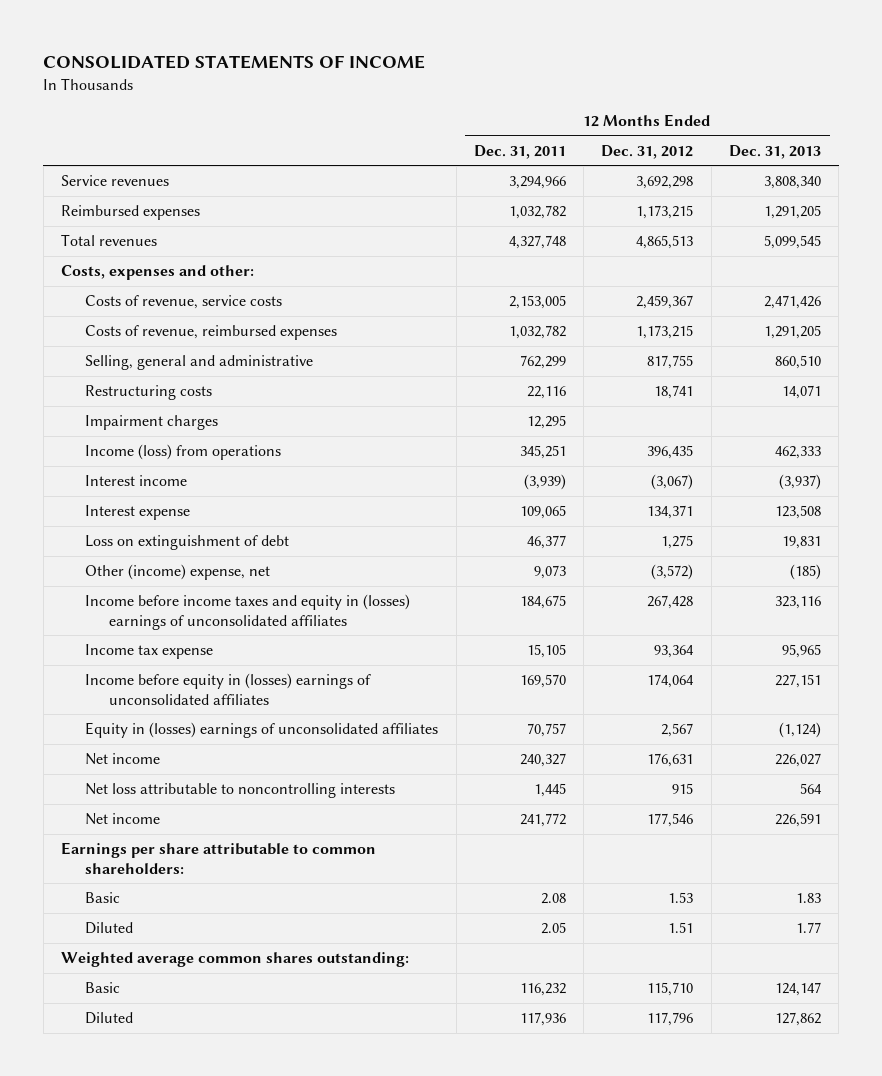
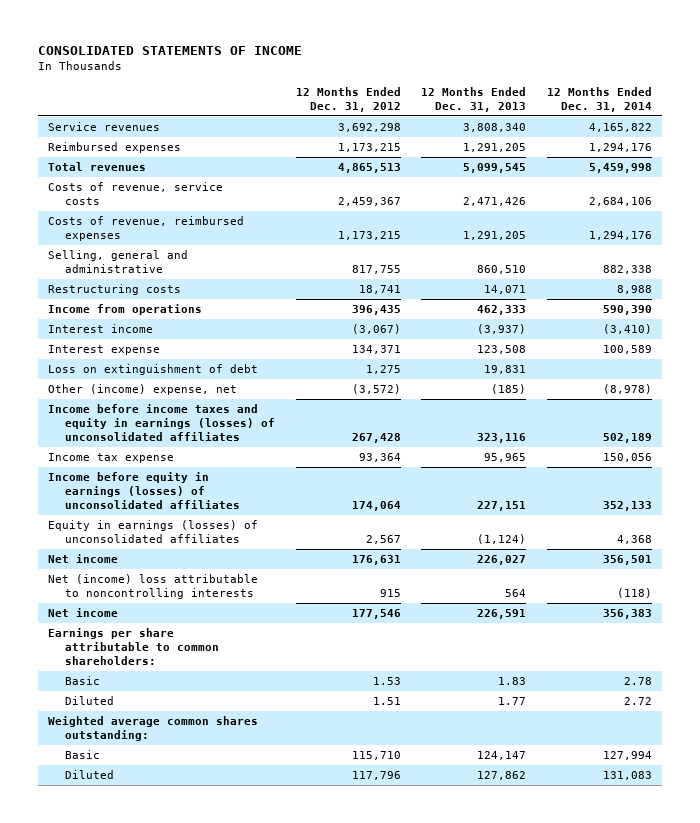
[473,144,566,159] Dec. 31, 2011 -> none
none -> [546,86,652,112] 12 Months Ended Dec. 31, 2014
[60,265,254,281] Costs, expenses and other: -> none
[85,415,219,431] Impairment charges -> none
[85,444,282,461] Income (loss) from operations -> [48,304,203,316] Income from operations
[85,594,411,630] Income before income taxes and equity in (losses) earnings of unconsolidated affiliates -> [48,404,276,442] Income before income taxes and equity in earnings (losses) of unconsolidated affiliates
[85,673,372,705] Income before equity in (losses) earnings of unconsolidated affiliates -> [48,472,241,510] Income before equity in earnings (losses) of unconsolidated affiliates
[85,722,439,739] Equity in (losses) earnings of unconsolidated affiliates -> [48,520,259,544] Equity in earnings (losses) of unconsolidated affiliates
[85,783,396,799] Net loss attributable to noncontrolling interests -> [48,574,259,600] Net (income) loss attributable to noncontrolling interests

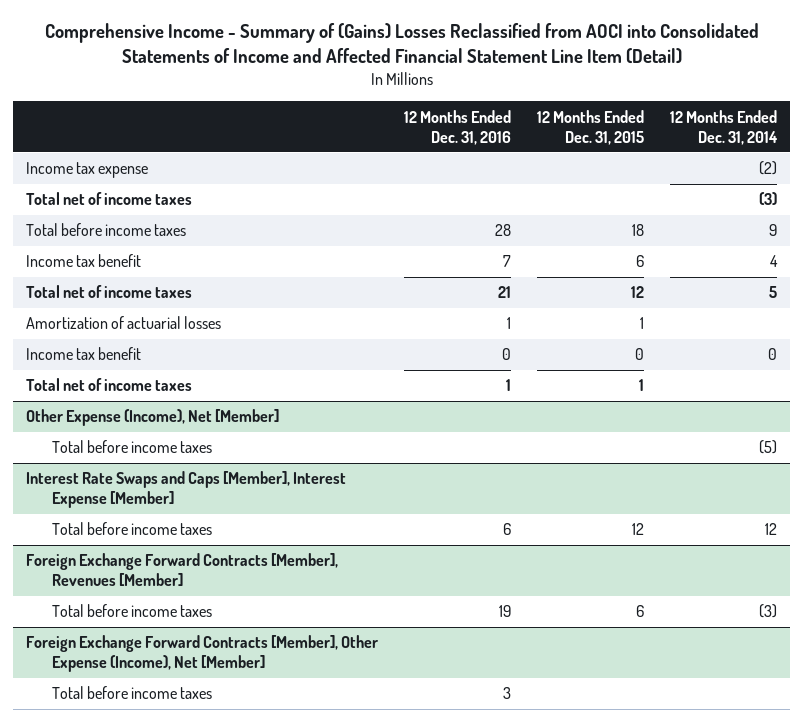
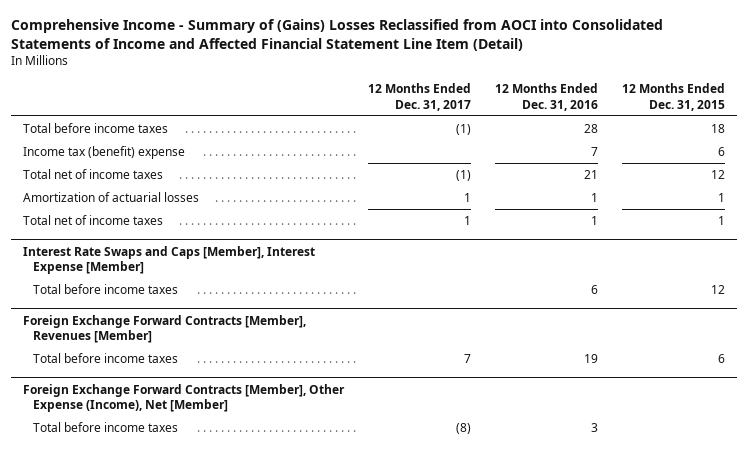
[670,109,779,145] 12 Months Ended Dec. 31, 2014 -> none
none -> [368,82,472,111] 12 Months Ended Dec. 31, 2017
[26,162,149,179] Income tax expense -> none
[26,192,193,206] Total net of income taxes -> none
[26,254,142,268] Income tax benefit -> [22,145,185,159] Income tax (benefit) expense
[26,347,142,361] Income tax benefit -> none
[26,409,280,427] Other Expense (Income), Net [Member] -> none
[51,440,212,454] Total before income taxes -> none

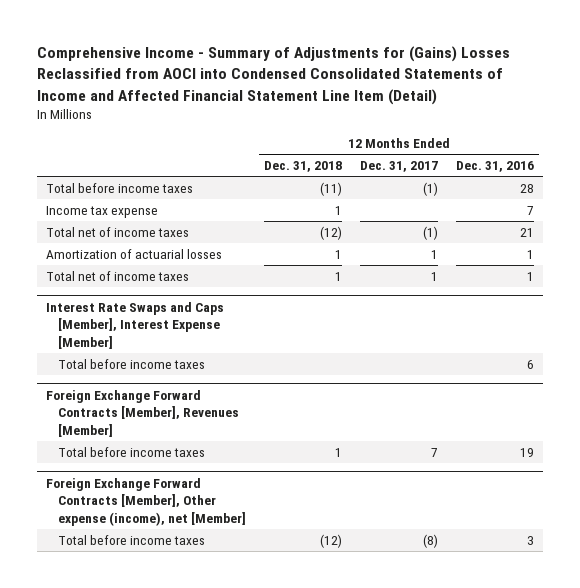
[10,18,663,51] Comprehensive Income - Summary of (Gains) Losses Reclassified from AOCI into Consolidated Statements of Income and Affected Financial Statement Line Item (Detail) -> [36,46,510,105] Comprehensive Income - Summary of Adjustments for (Gains) Losses Reclassified from AOCI into Condensed Consolidated Statements of Income and Affected Financial Statement Line Item (Detail)
[622,82,726,111] 12 Months Ended Dec. 31, 2015 -> none
none -> [263,161,342,173] Dec. 31, 2018
[22,145,185,159] Income tax (benefit) expense -> [46,205,159,218] Income tax expense
[22,383,345,413] Foreign Exchange Forward Contracts [Member], Other Expense (Income), Net [Member] -> [46,477,246,527] Foreign Exchange Forward Contracts [Member], Other expense (income), net [Member]

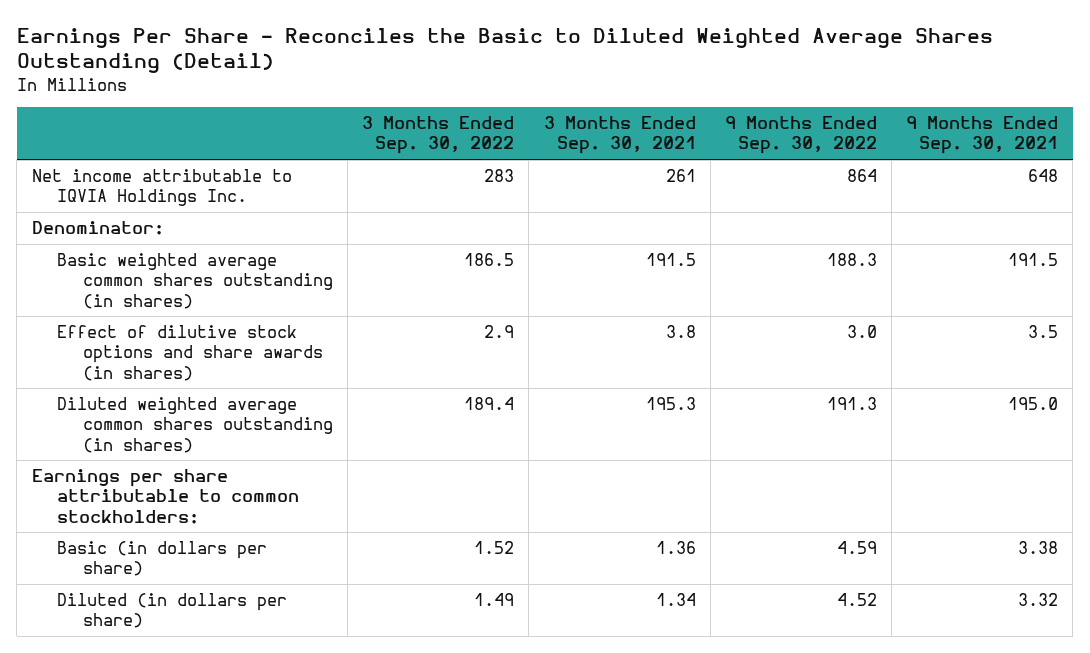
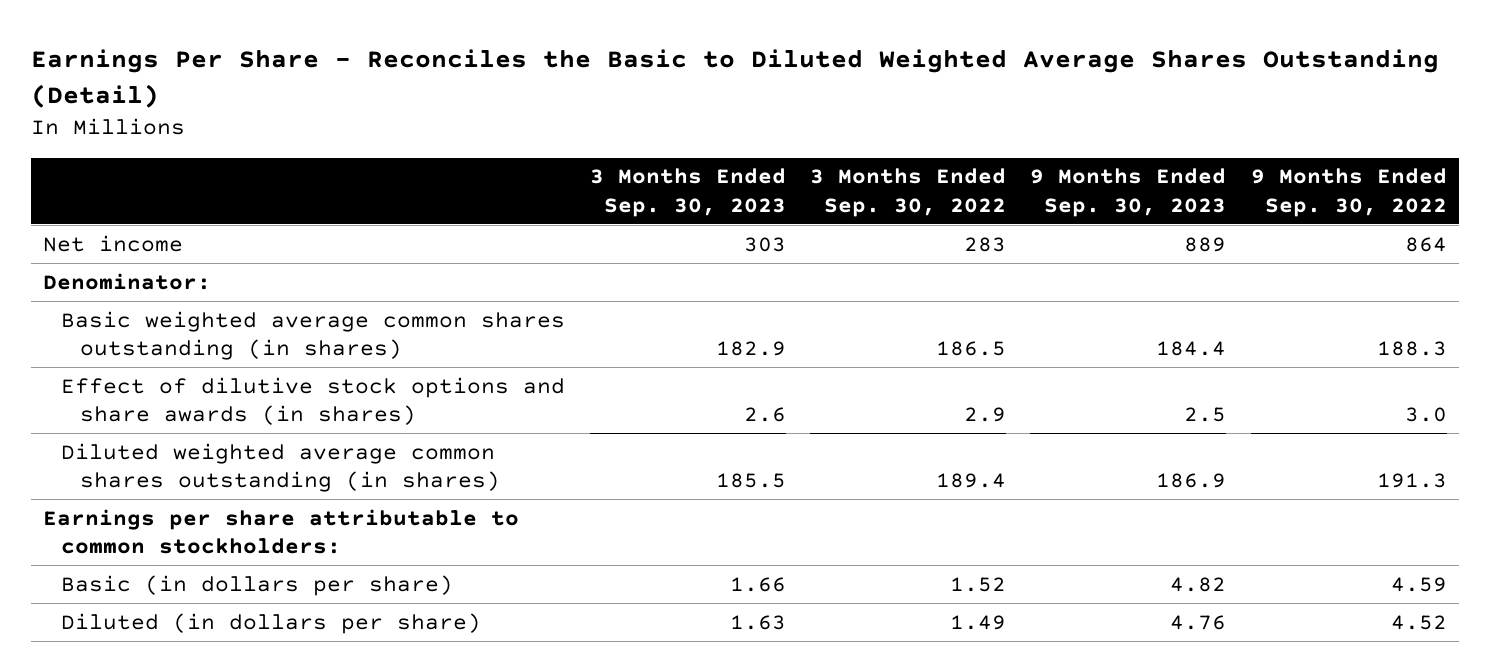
[543,116,696,155] 3 Months Ended Sep. 30, 2021 -> none
[906,116,1059,155] 9 Months Ended Sep. 30, 2021 -> none
none -> [589,168,786,217] 3 Months Ended Sep. 30, 2023
none -> [1030,168,1227,217] 9 Months Ended Sep. 30, 2023
[31,169,292,207] Net income attributable to IQVIA Holdings Inc. -> [43,234,184,252] Net income

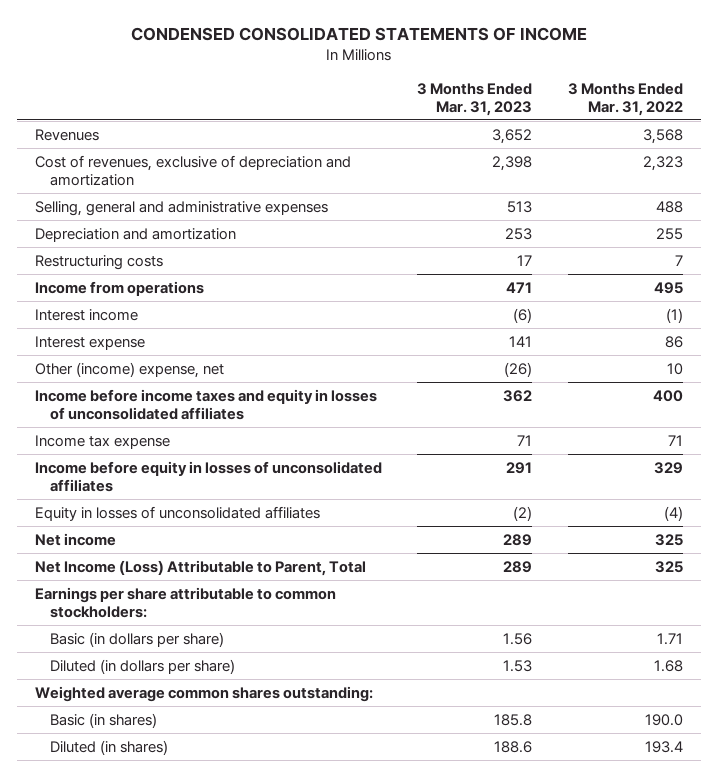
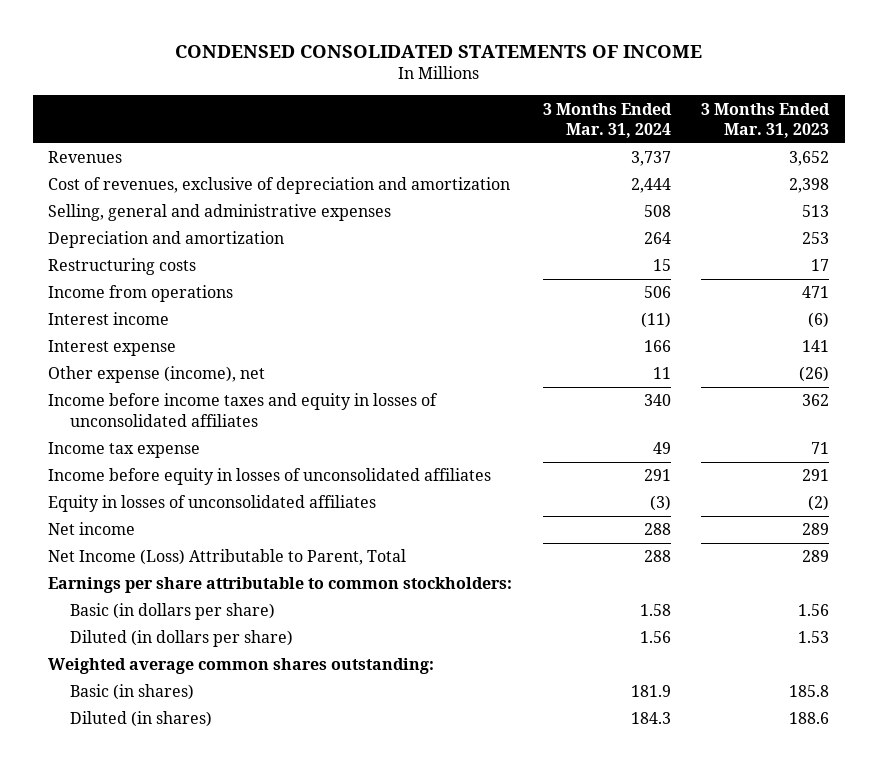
[567,82,683,116] 3 Months Ended Mar. 31, 2022 -> none
none -> [542,102,672,139] 3 Months Ended Mar. 31, 2024
[34,361,224,378] Other (income) expense, net -> [48,366,266,384] Other expense (income), net

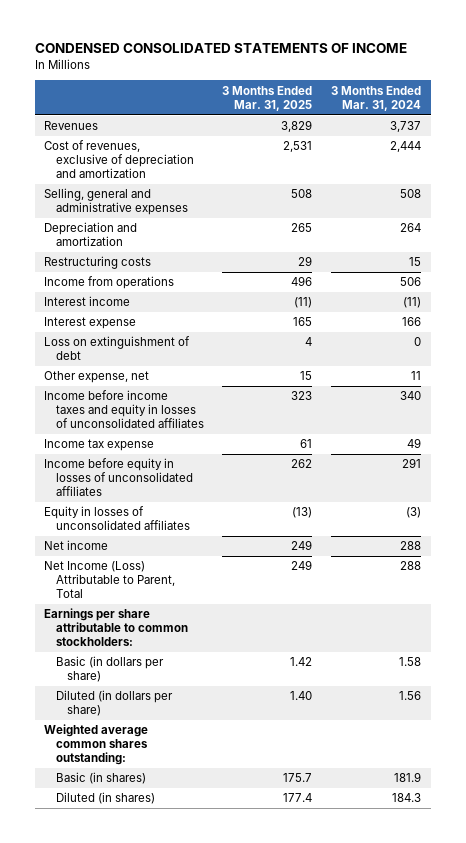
[701,102,831,139] 3 Months Ended Mar. 31, 2023 -> none
none -> [222,85,313,111] 3 Months Ended Mar. 31, 2025
none -> [44,336,191,361] Loss on extinguishment of debt
[48,366,266,384] Other expense (income), net -> [44,371,150,384] Other expense, net

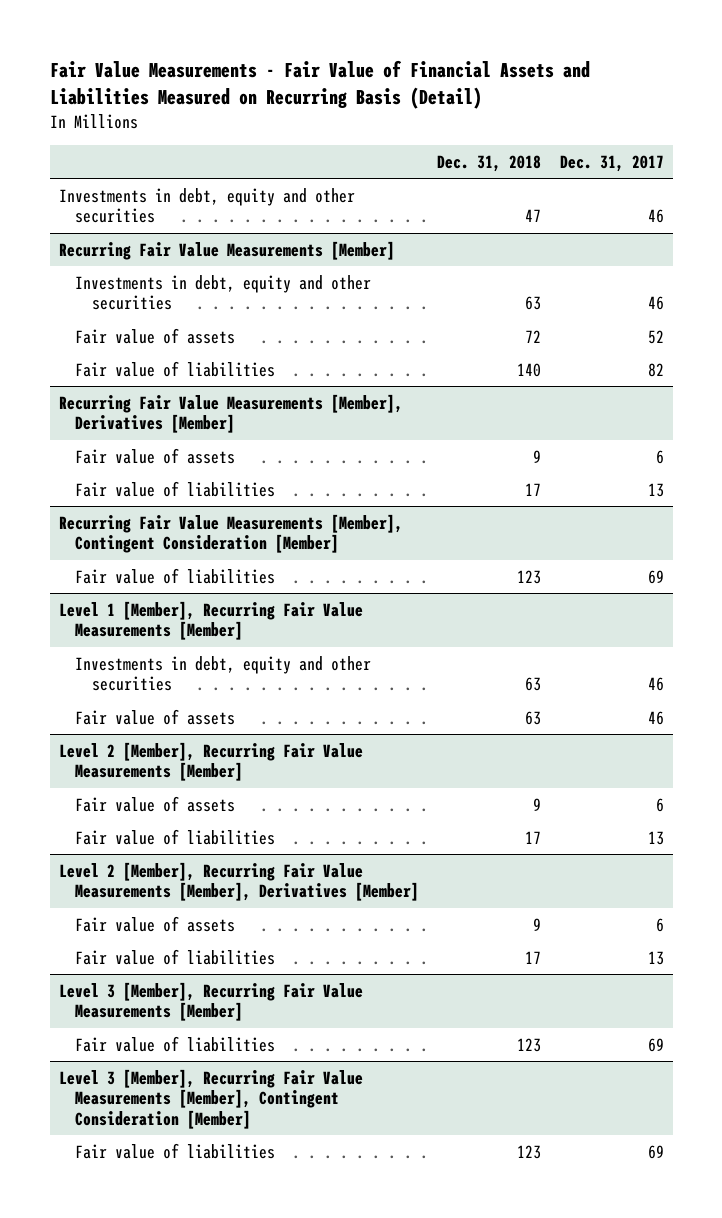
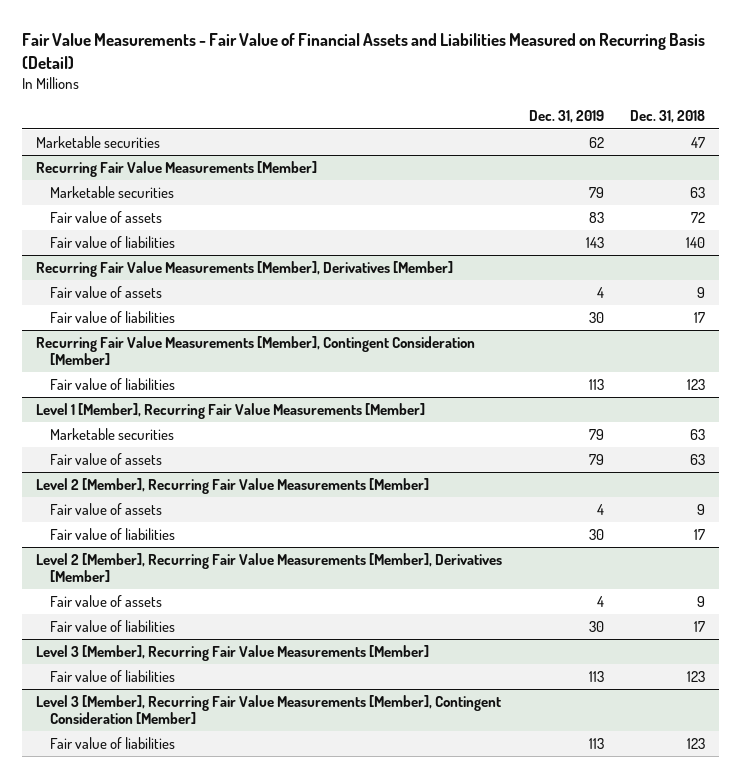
[559,154,664,172] Dec. 31, 2017 -> none
none -> [528,110,604,124] Dec. 31, 2019
[58,187,355,224] Investments in debt, equity and other securities -> [35,135,160,148] Marketable securities
[75,274,372,311] Investments in debt, equity and other securities -> [50,185,175,198] Marketable securities
[75,655,372,692] Investments in debt, equity and other securities -> [50,427,175,440] Marketable securities

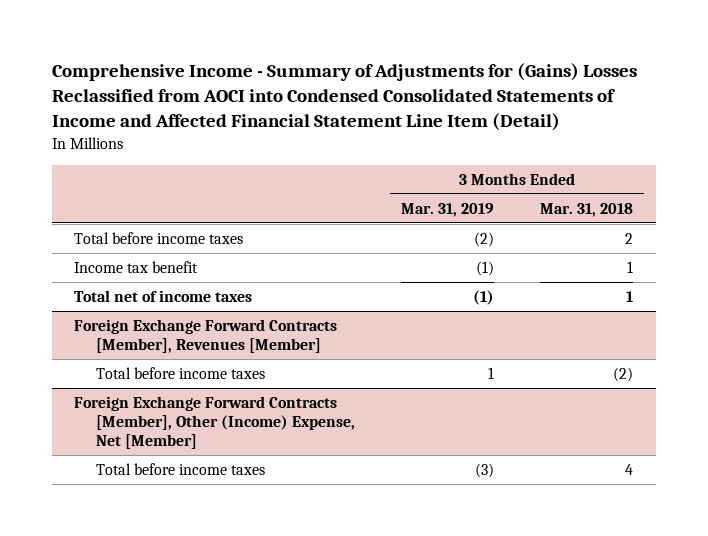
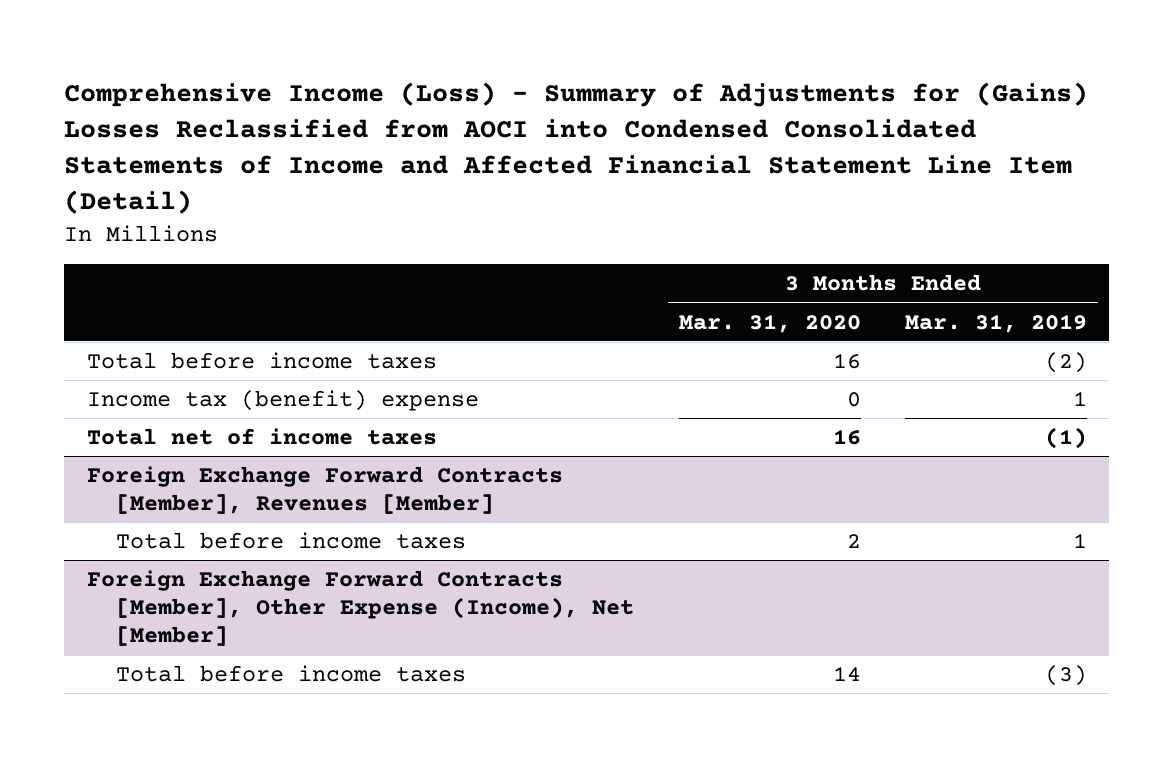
[51,62,637,132] Comprehensive Income - Summary of Adjustments for (Gains) Losses Reclassified from AOCI into Condensed Consolidated Statements of Income and Affected Financial Statement Line Item (Detail) -> [64,81,1089,215] Comprehensive Income (Loss) - Summary of Adjustments for (Gains) Losses Reclassified from AOCI into Condensed Consolidated Statements of Income and Affected Financial Statement Line Item (Detail)
[540,202,634,217] Mar. 31, 2018 -> none
none -> [678,313,861,333] Mar. 31, 2020
[74,260,199,273] Income tax benefit -> [86,389,479,411] Income tax (benefit) expense
[476,260,495,276] (1) -> [1073,390,1088,406] 1
[74,395,356,450] Foreign Exchange Forward Contracts [Member], Other (Income) Expense, Net [Member] -> [86,569,635,647] Foreign Exchange Forward Contracts [Member], Other Expense (Income), Net [Member]

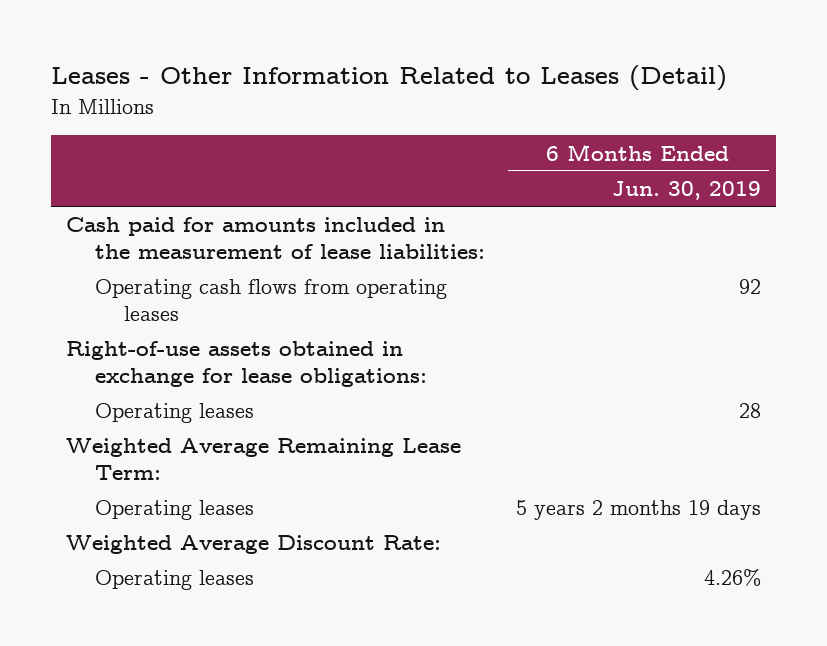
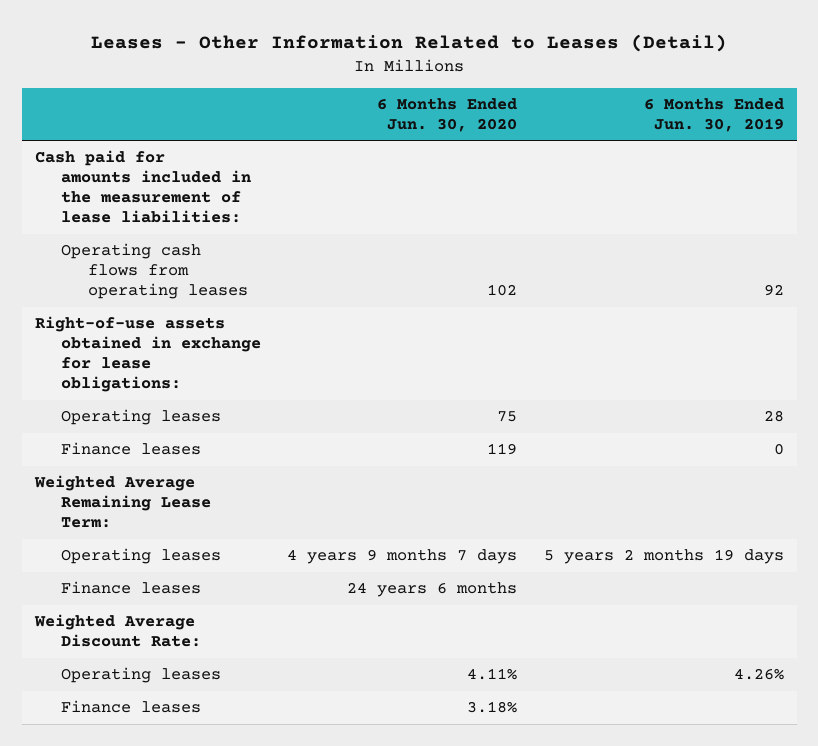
none -> [377,97,518,132] 6 Months Ended Jun. 30, 2020
none -> [61,442,202,456] Finance leases
none -> [61,581,202,595] Finance leases
none -> [61,700,202,714] Finance leases

